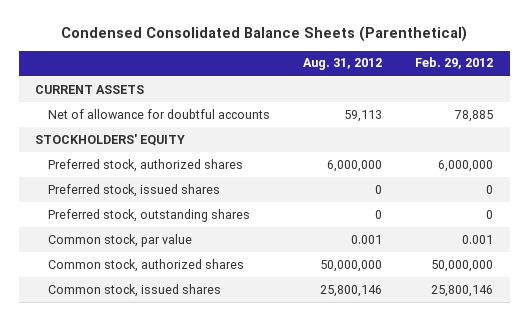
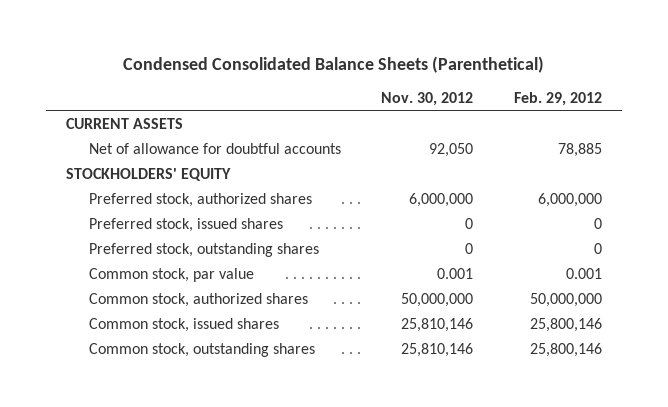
[303,58,383,71] Aug. 31, 2012 -> none
none -> [381,91,474,106] Nov. 30, 2012
none -> [89,342,316,357] Common stock, outstanding shares

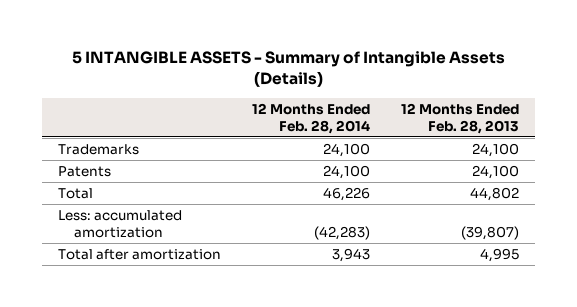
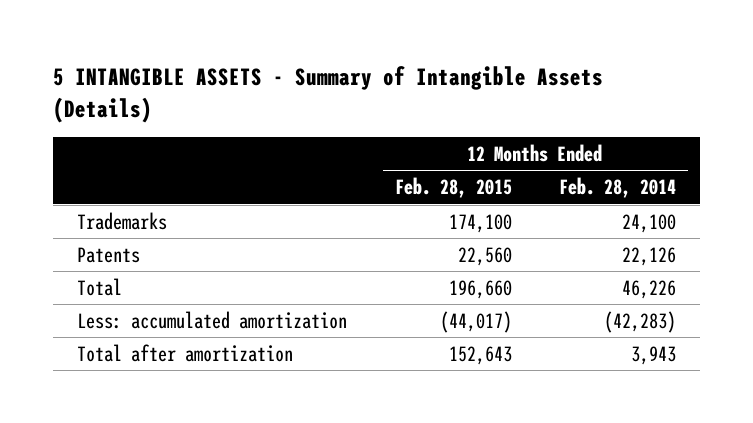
[401,102,520,134] 12 Months Ended Feb. 28, 2013 -> none
none -> [394,177,512,199] Feb. 28, 2015
[323,164,371,179] 24,100 -> [622,246,677,266] 22,126

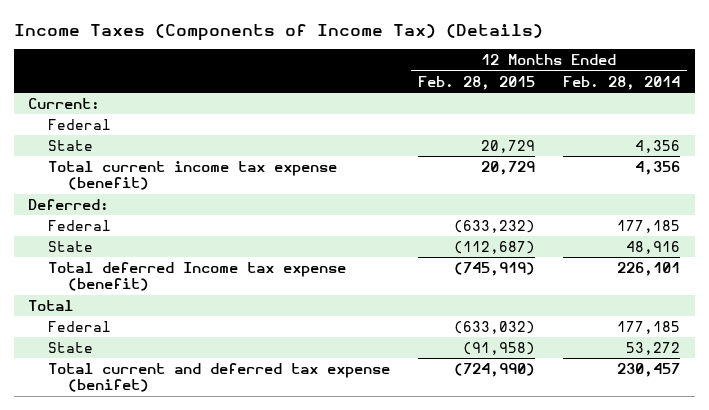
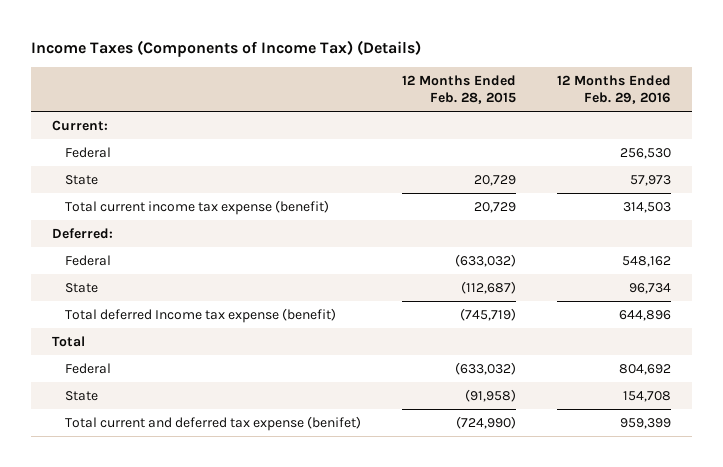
[563,75,681,90] Feb. 28, 2014 -> none
none -> [557,74,672,105] 12 Months Ended Feb. 29, 2016
[454,219,536,233] (633,232) -> [454,253,516,267] (633,032)
[454,261,536,276] (745,919) -> [459,307,516,321] (745,719)

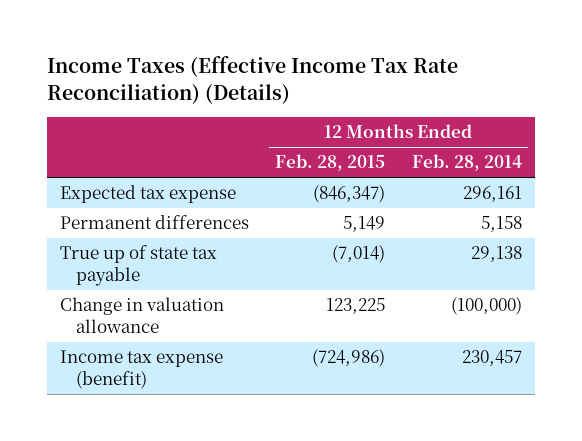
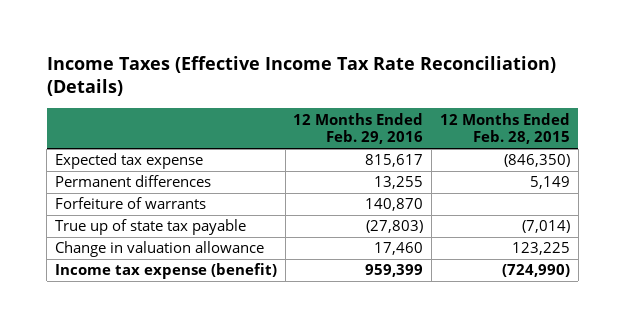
[411,154,522,172] Feb. 28, 2014 -> none
none -> [293,112,424,145] 12 Months Ended Feb. 29, 2016
[313,185,386,204] (846,347) -> [503,154,570,168] (846,350)
none -> [54,197,206,210] Forfeiture of warrants
[312,349,386,368] (724,986) -> [501,264,570,278] (724,990)

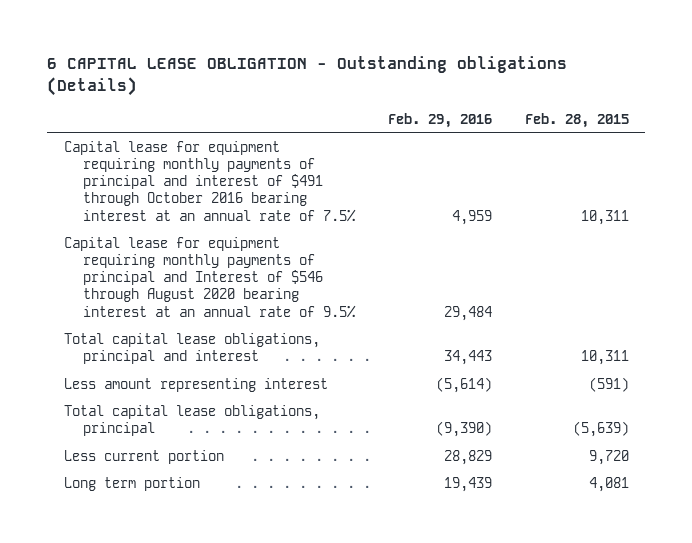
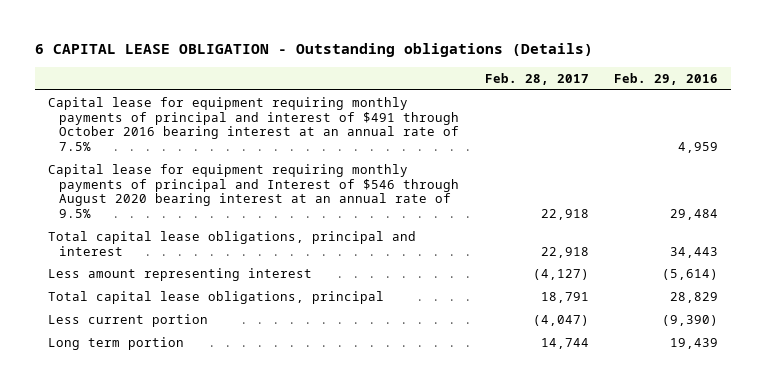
[524,112,629,128] Feb. 28, 2015 -> none
none -> [484,72,589,85] Feb. 28, 2017
[435,420,492,437] (9,390) -> [670,291,719,303] 28,829
[443,449,492,465] 28,829 -> [662,314,719,326] (9,390)

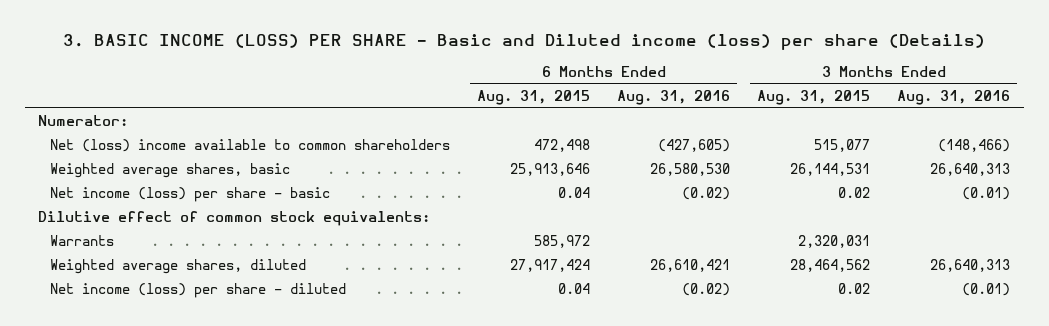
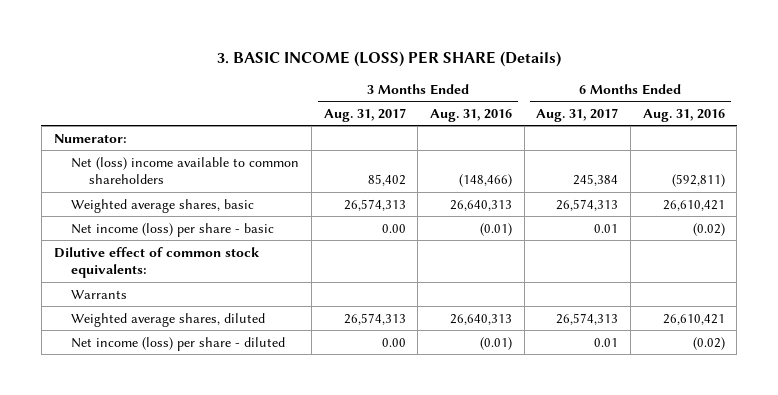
[63,33,986,50] 3. BASIC INCOME (LOSS) PER SHARE - Basic and Diluted income (loss) per share (Details) -> [217,51,562,68] 3. BASIC INCOME (LOSS) PER SHARE (Details)
[477,89,591,105] Aug. 31, 2015 -> none
[757,89,871,105] Aug. 31, 2015 -> none
none -> [323,107,406,122] Aug. 31, 2017
none -> [536,107,619,122] Aug. 31, 2017
[658,139,731,153] (427,605) -> [671,174,725,188] (592,811)
[650,163,731,177] 26,580,530 -> [662,199,725,211] 26,610,421

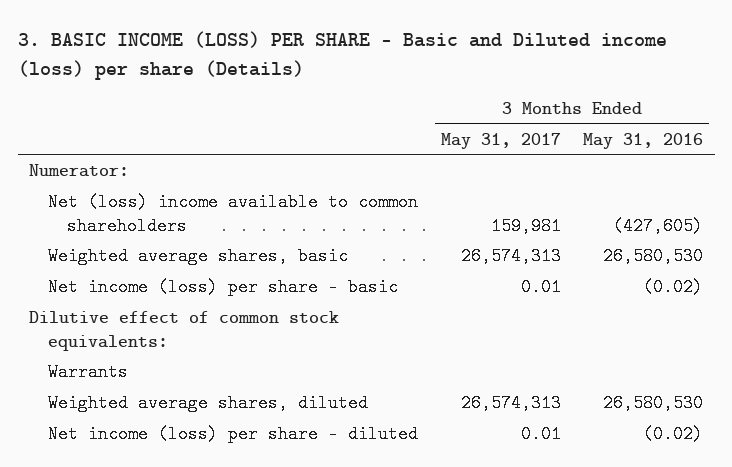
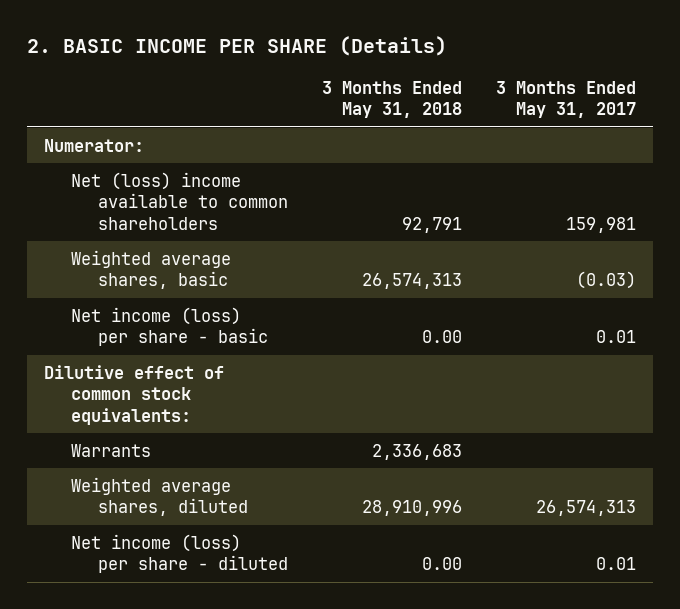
[17,31,667,80] 3. BASIC INCOME (LOSS) PER SHARE - Basic and Diluted income (loss) per share (Details) -> [26,36,447,57] 2. BASIC INCOME PER SHARE (Details)
[583,132,704,149] May 31, 2016 -> none
none -> [322,80,463,119] 3 Months Ended May 31, 2018
[460,246,561,265] 26,574,313 -> [576,271,637,290] (0.03)

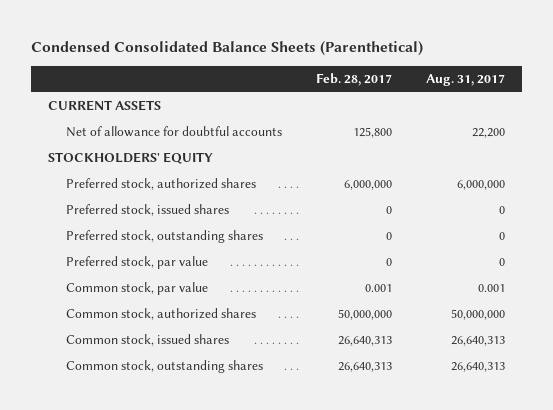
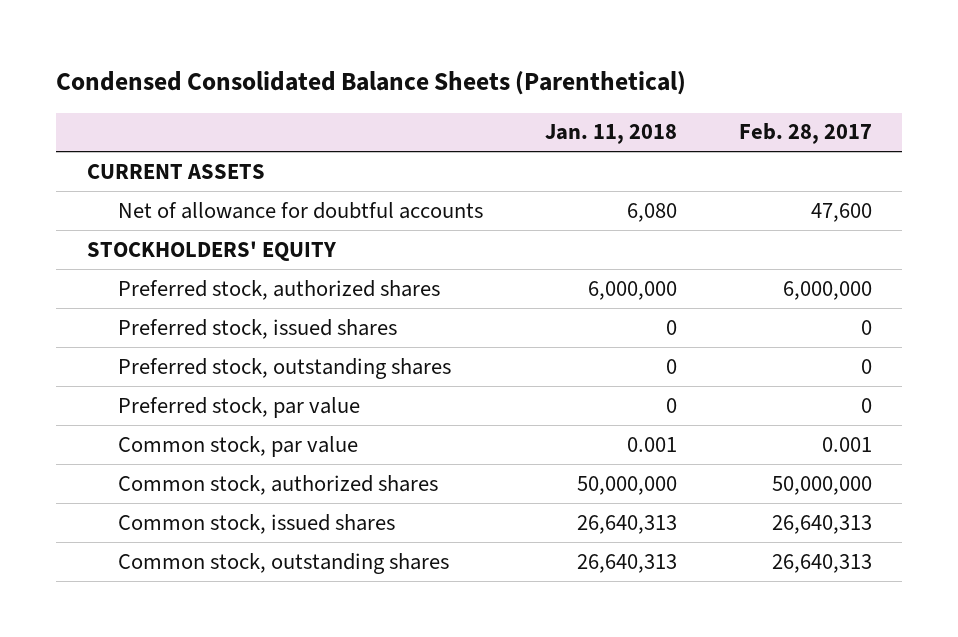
[425,74,505,87] Aug. 31, 2017 -> none
none -> [544,124,677,145] Jan. 11, 2018
[352,127,392,139] 125,800 -> [810,202,872,222] 47,600

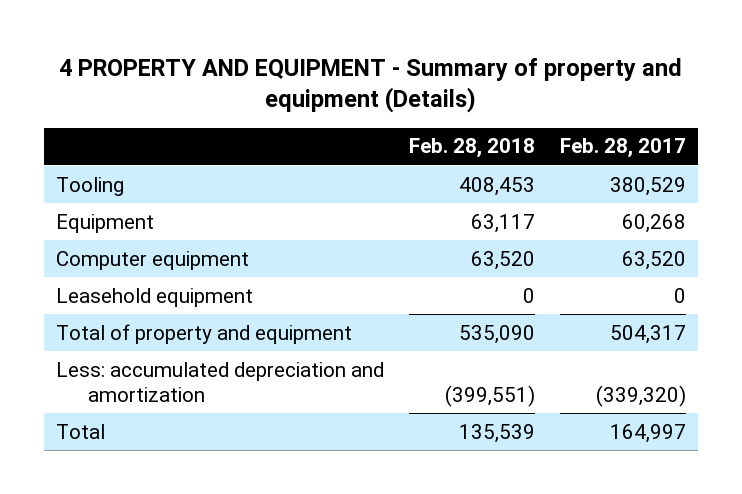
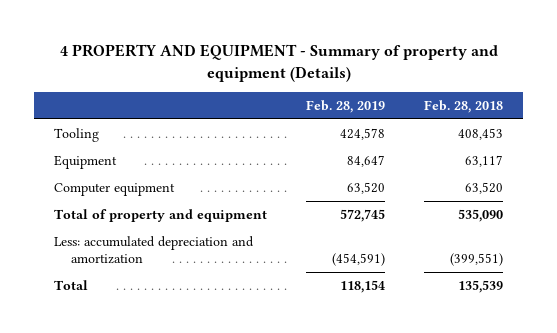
[559,138,686,159] Feb. 28, 2017 -> none
none -> [306,99,386,113] Feb. 28, 2019
[56,287,254,307] Leasehold equipment -> none

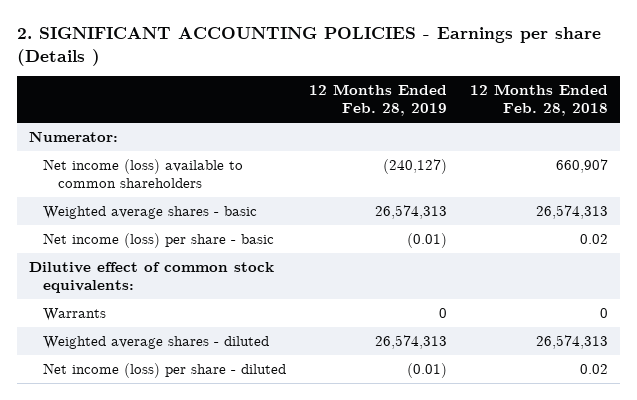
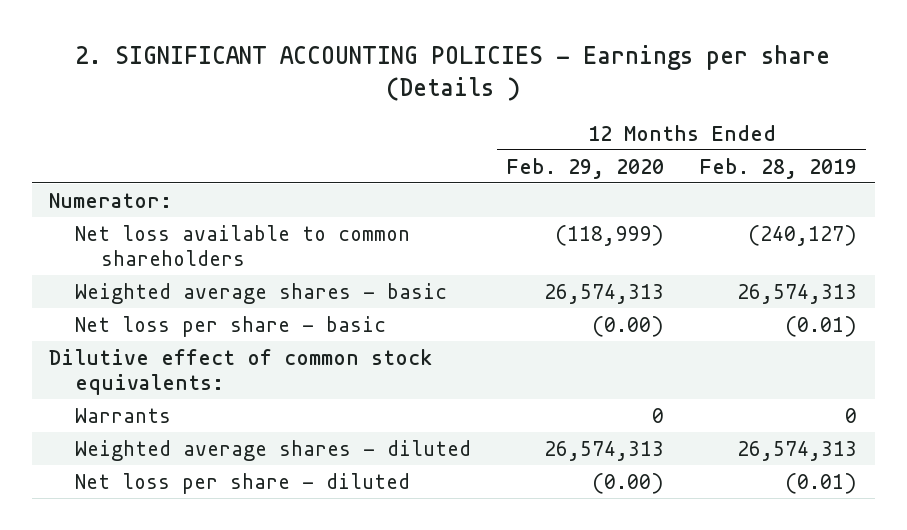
[470,83,609,117] 12 Months Ended Feb. 28, 2018 -> none
none -> [506,157,665,179] Feb. 29, 2020
[43,159,244,189] Net income (loss) available to common shareholders -> [75,224,411,266] Net loss available to common shareholders
[43,233,275,249] Net income (loss) per share - basic -> [75,315,387,337] Net loss per share - basic
[43,363,287,379] Net income (loss) per share - diluted -> [75,472,411,494] Net loss per share - diluted

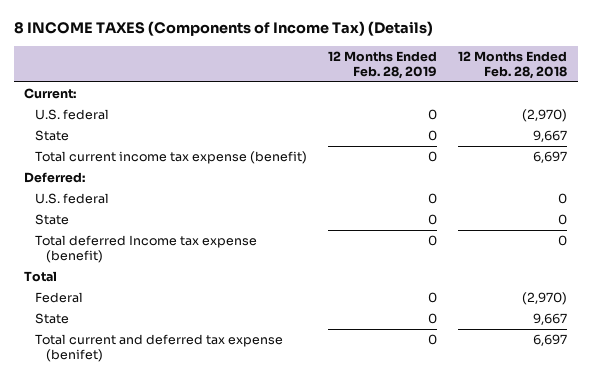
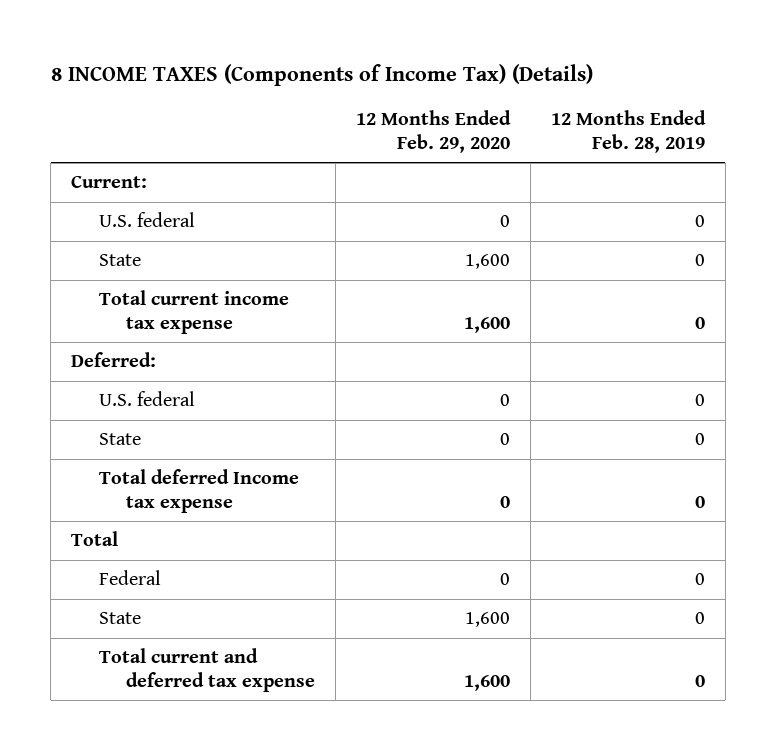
[458,50,568,80] 12 Months Ended Feb. 28, 2018 -> none
none -> [356,110,512,153] 12 Months Ended Feb. 29, 2020
[34,150,307,164] Total current income tax expense (benefit) -> [98,290,289,334] Total current income tax expense
[34,234,257,264] Total deferred Income tax expense (benefit) -> [98,469,299,513] Total deferred Income tax expense
[34,333,283,363] Total current and deferred tax expense (benifet) -> [98,648,316,692] Total current and deferred tax expense

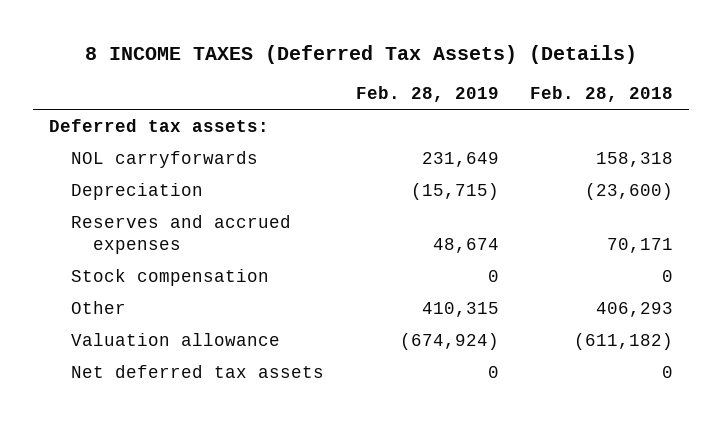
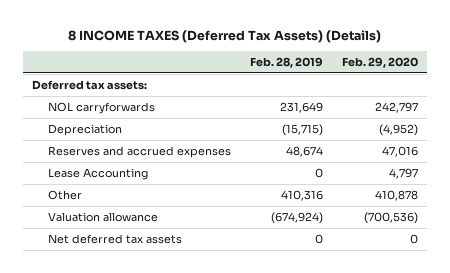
[530,85,674,102] Feb. 28, 2018 -> none
none -> [341,56,418,68] Feb. 29, 2020
[70,268,269,286] Stock compensation -> none
none -> [48,167,149,180] Lease Accounting
[421,301,499,317] 410,315 -> [281,189,324,201] 410,316

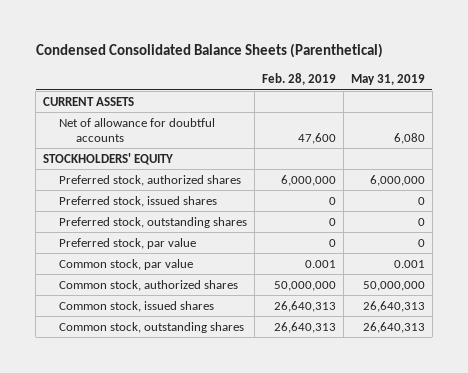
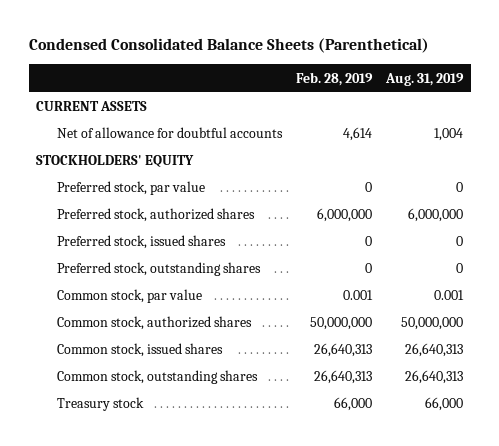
[351,74,426,86] May 31, 2019 -> none
none -> [385,72,465,86] Aug. 31, 2019
[298,132,337,144] 47,600 -> [343,127,373,142] 4,614
[59,237,197,249] Preferred stock, par value -> [56,181,205,196] Preferred stock, par value
none -> [56,397,144,412] Treasury stock

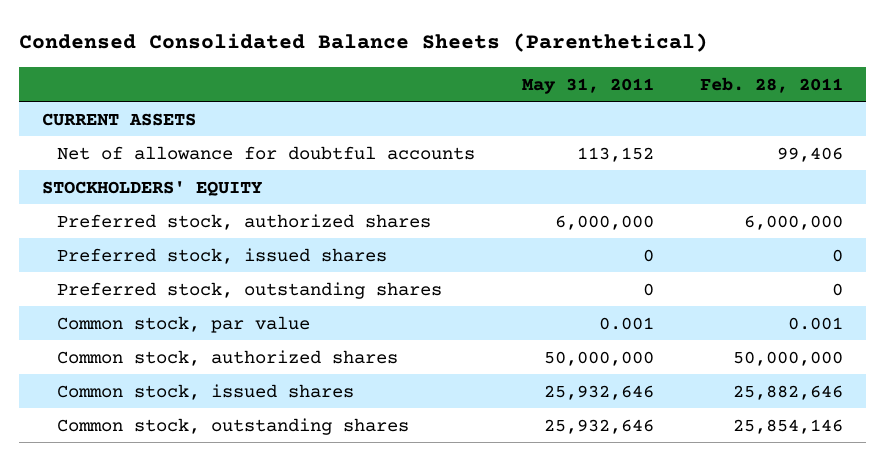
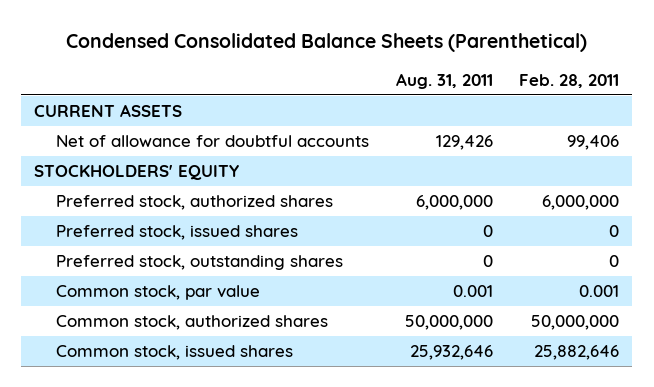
[521,77,654,94] May 31, 2011 -> none
none -> [395,72,493,89] Aug. 31, 2011
[57,417,410,435] Common stock, outstanding shares -> none

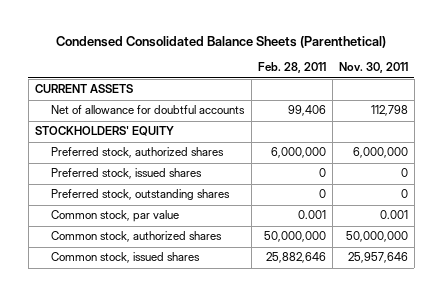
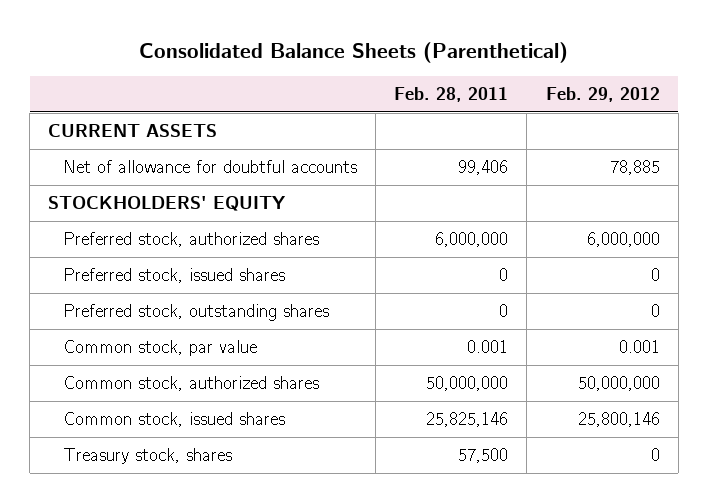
[56,35,387,48] Condensed Consolidated Balance Sheets (Parenthetical) -> [139,41,569,63] Consolidated Balance Sheets (Parenthetical)
[338,62,408,74] Nov. 30, 2011 -> none
none -> [545,86,660,102] Feb. 29, 2012
[265,252,326,264] 25,882,646 -> [426,412,509,428] 25,825,146
none -> [62,448,232,465] Treasury stock, shares

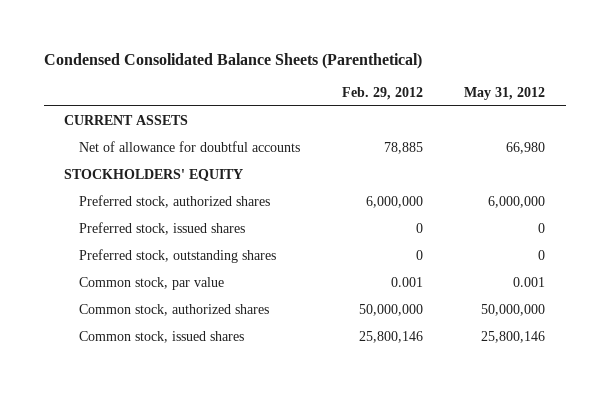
[139,41,569,63] Consolidated Balance Sheets (Parenthetical) -> [43,53,422,70] Condensed Consolidated Balance Sheets (Parenthetical)
[394,86,509,102] Feb. 28, 2011 -> none
none -> [463,86,545,100] May 31, 2012
[62,448,232,465] Treasury stock, shares -> none

